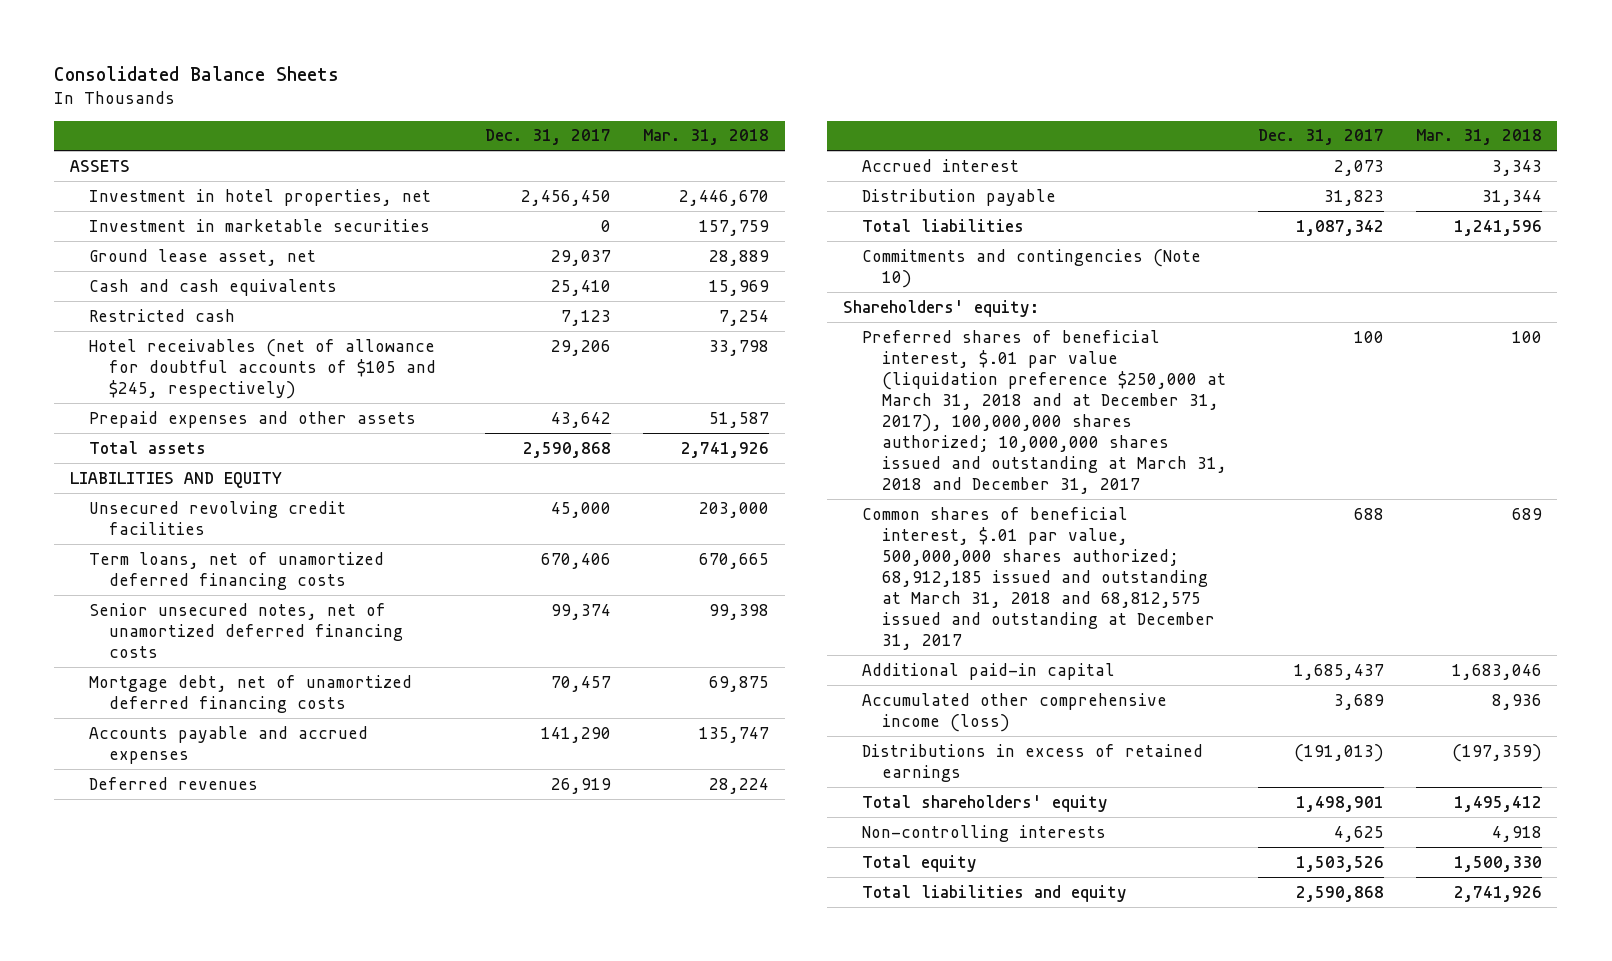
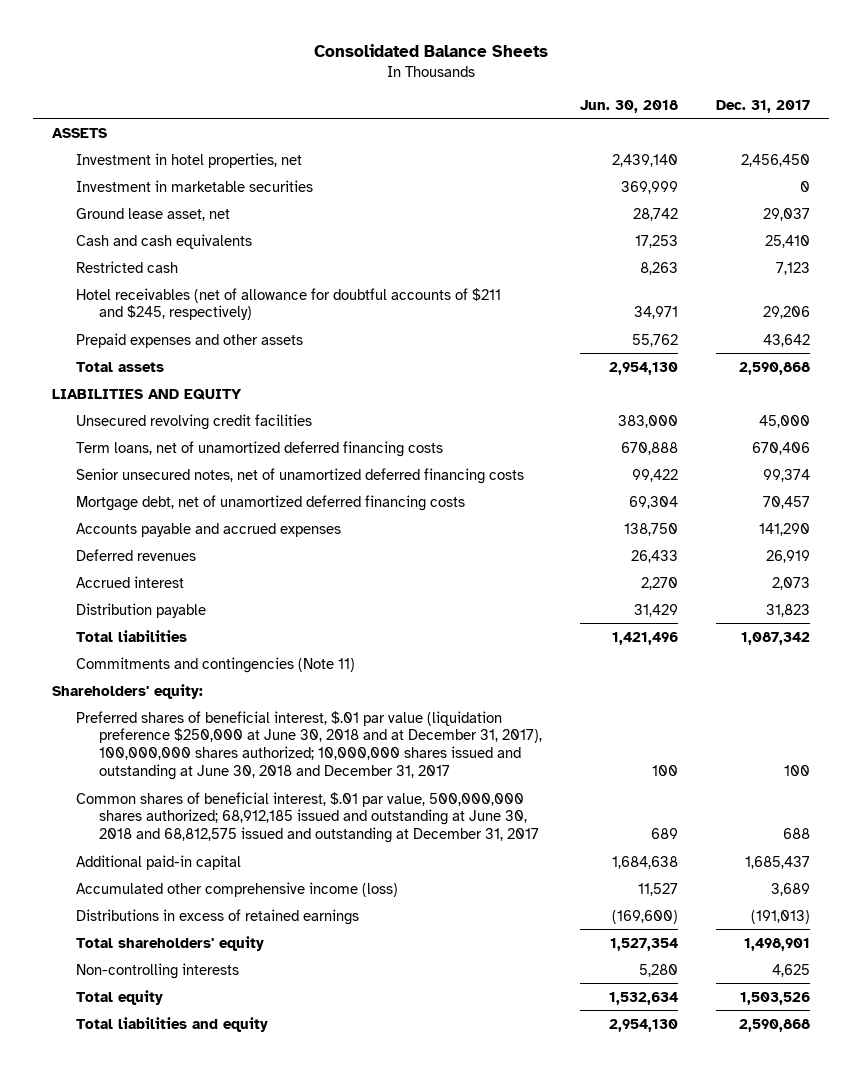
[642,129,769,146] Mar. 31, 2018 -> none
none -> [580,100,679,114] Jun. 30, 2018
[89,338,436,399] Hotel receivables (net of allowance for doubtful accounts of $105 and $245, respectively) -> [75,287,501,321] Hotel receivables (net of allowance for doubtful accounts of $211 and $245, respectively)
[862,248,1202,288] Commitments and contingencies (Note 10) -> [75,656,355,673] Commitments and contingencies (Note 11)
[862,329,1227,495] Preferred shares of beneficial interest, $.01 par value (liquidation preference $250,000 at March 31, 2018 and at December 31, 2017), 100,000,000 shares authorized; 10,000,000 shares issued and outstanding at March 31, 2018 and December 31, 2017 -> [75,710,543,781] Preferred shares of beneficial interest, $.01 par value (liquidation preference $250,000 at June 30, 2018 and at December 31, 2017), 100,000,000 shares authorized; 10,000,000 shares issued and outstanding at June 30, 2018 and December 31, 2017
[862,506,1215,651] Common shares of beneficial interest, $.01 par value, 500,000,000 shares authorized; 68,912,185 issued and outstanding at March 31, 2018 and 68,812,575 issued and outstanding at December 31, 2017 -> [75,791,540,844] Common shares of beneficial interest, $.01 par value, 500,000,000 shares authorized; 68,912,185 issued and outstanding at June 30, 2018 and 68,812,575 issued and outstanding at December 31, 2017

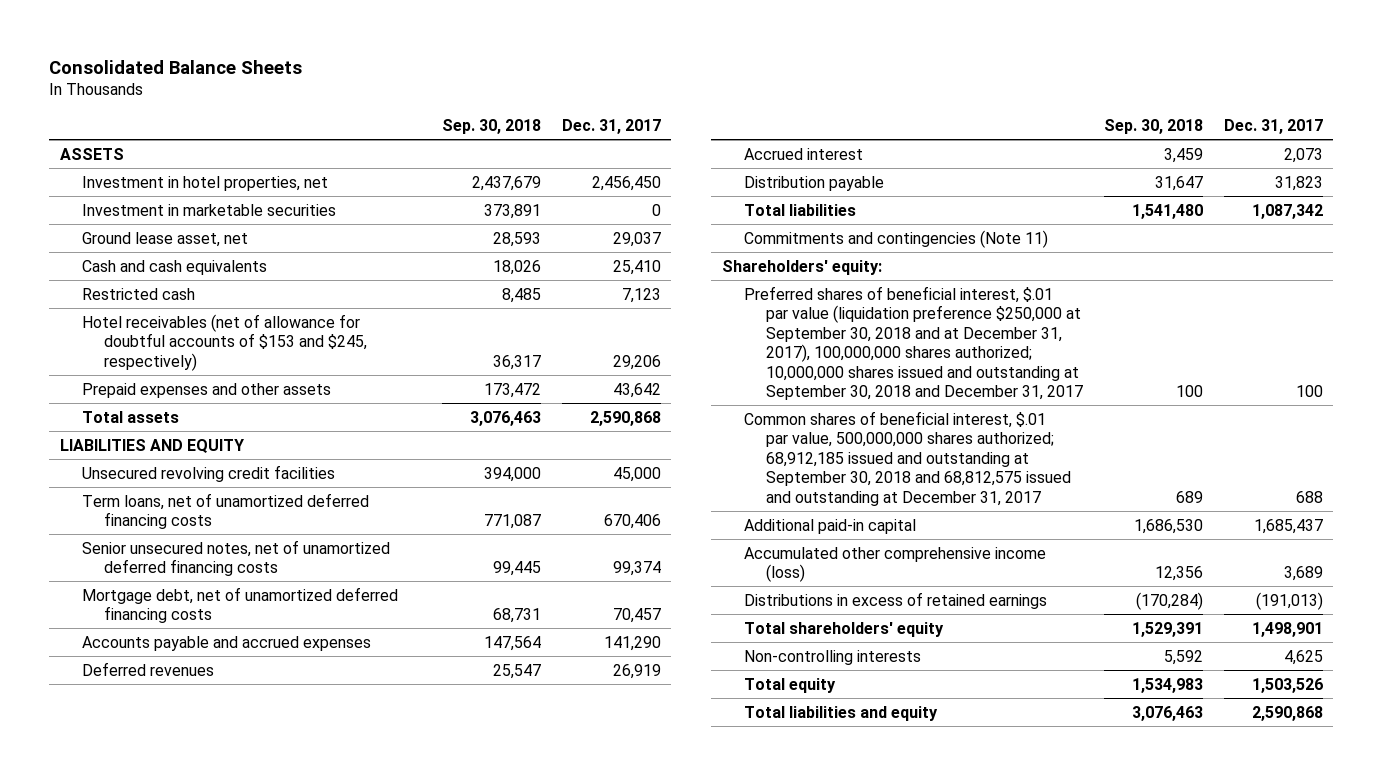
[580,100,679,114] Jun. 30, 2018 -> none
none -> [441,118,541,134] Sep. 30, 2018
[75,287,501,321] Hotel receivables (net of allowance for doubtful accounts of $211 and $245, respectively) -> [81,313,367,371] Hotel receivables (net of allowance for doubtful accounts of $153 and $245, respectively)
[75,710,543,781] Preferred shares of beneficial interest, $.01 par value (liquidation preference $250,000 at June 30, 2018 and at December 31, 2017), 100,000,000 shares authorized; 10,000,000 shares issued and outstanding at June 30, 2018 and December 31, 2017 -> [743,285,1083,401] Preferred shares of beneficial interest, $.01 par value (liquidation preference $250,000 at September 30, 2018 and at December 31, 2017), 100,000,000 shares authorized; 10,000,000 shares issued and outstanding at September 30, 2018 and December 31, 2017
[75,791,540,844] Common shares of beneficial interest, $.01 par value, 500,000,000 shares authorized; 68,912,185 issued and outstanding at June 30, 2018 and 68,812,575 issued and outstanding at December 31, 2017 -> [743,410,1071,506] Common shares of beneficial interest, $.01 par value, 500,000,000 shares authorized; 68,912,185 issued and outstanding at September 30, 2018 and 68,812,575 issued and outstanding at December 31, 2017

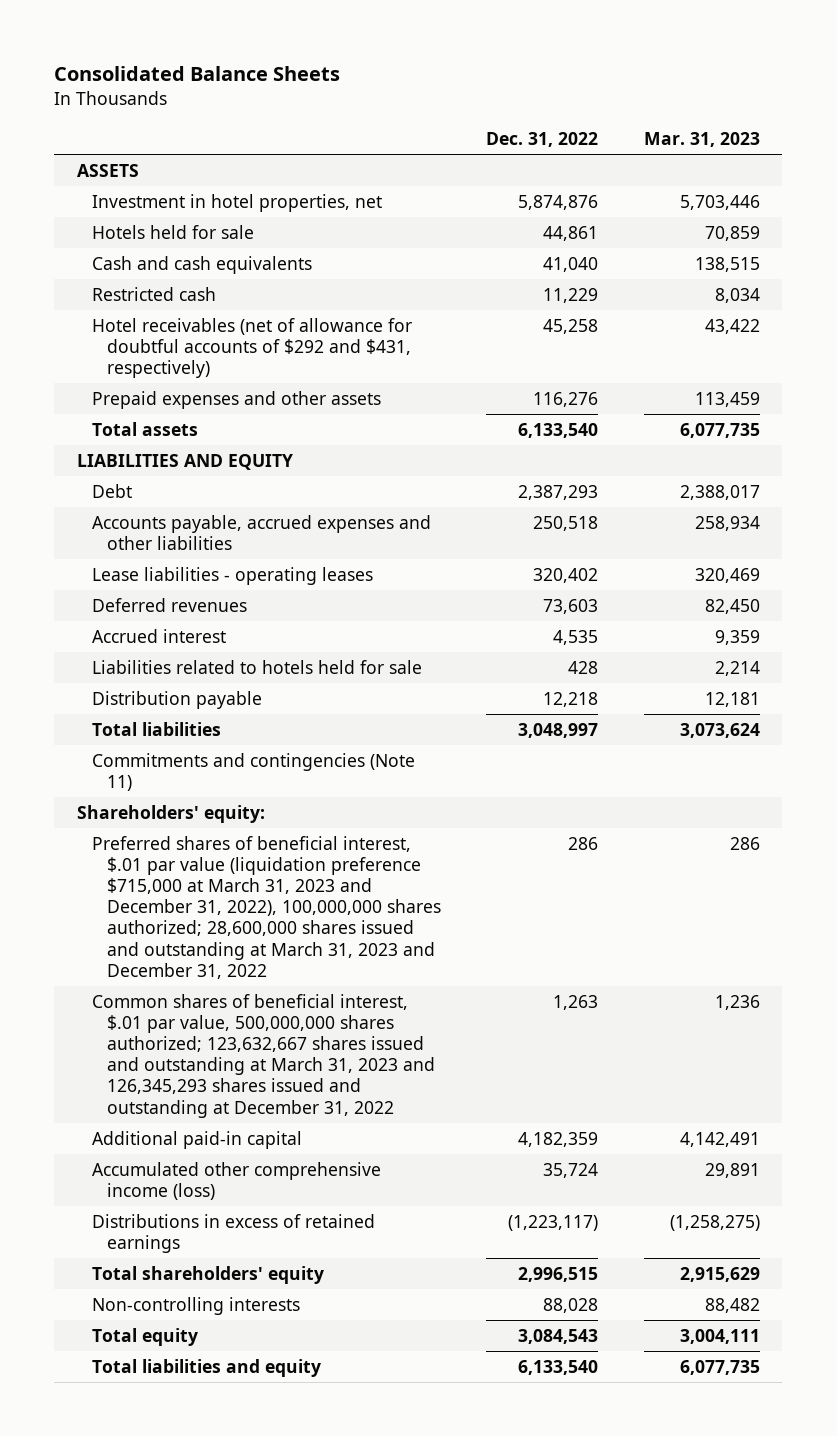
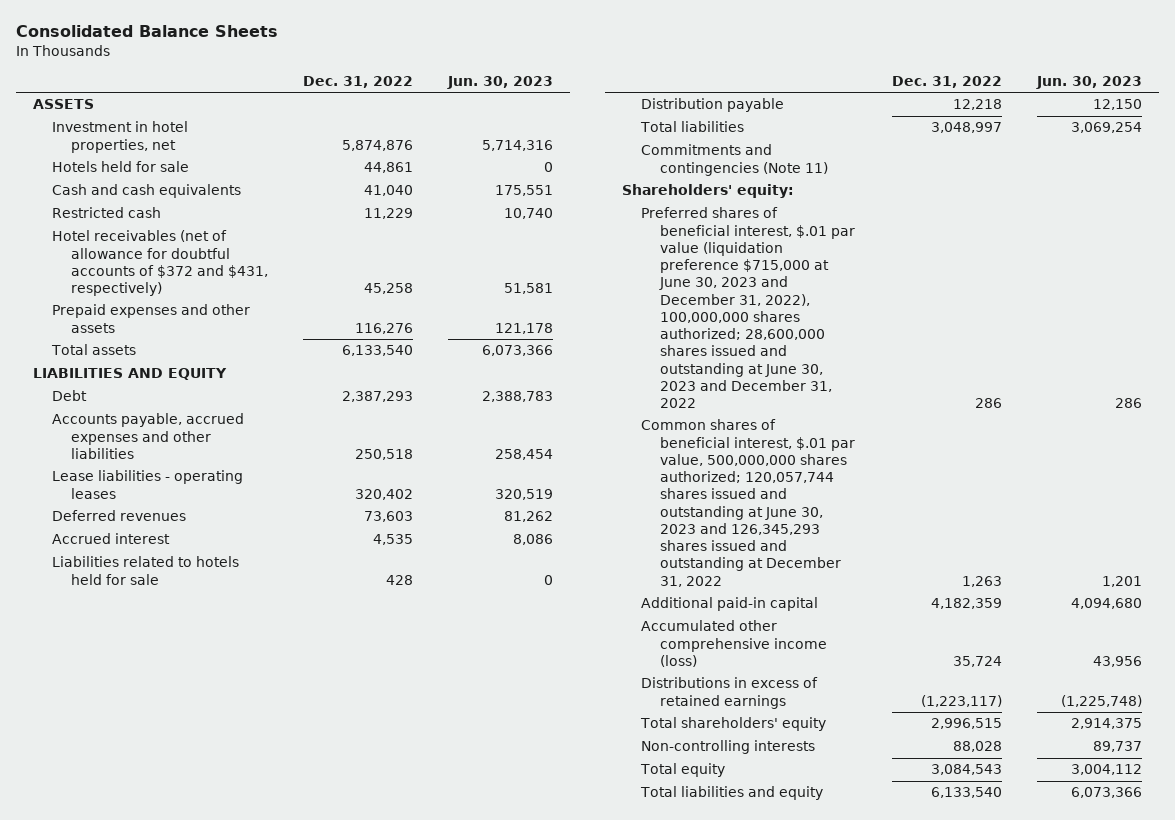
[643,131,760,147] Mar. 31, 2023 -> none
none -> [446,75,553,89] Jun. 30, 2023
[91,317,412,379] Hotel receivables (net of allowance for doubtful accounts of $292 and $431, respectively) -> [51,230,268,297] Hotel receivables (net of allowance for doubtful accounts of $372 and $431, respectively)
[91,835,442,979] Preferred shares of beneficial interest, $.01 par value (liquidation preference $715,000 at March 31, 2023 and December 31, 2022), 100,000,000 shares authorized; 28,600,000 shares issued and outstanding at March 31, 2023 and December 31, 2022 -> [640,207,855,409] Preferred shares of beneficial interest, $.01 par value (liquidation preference $715,000 at June 30, 2023 and December 31, 2022), 100,000,000 shares authorized; 28,600,000 shares issued and outstanding at June 30, 2023 and December 31, 2022
[91,993,436,1118] Common shares of beneficial interest, $.01 par value, 500,000,000 shares authorized; 123,632,667 shares issued and outstanding at March 31, 2023 and 126,345,293 shares issued and outstanding at December 31, 2022 -> [640,419,855,587] Common shares of beneficial interest, $.01 par value, 500,000,000 shares authorized; 120,057,744 shares issued and outstanding at June 30, 2023 and 126,345,293 shares issued and outstanding at December 31, 2022

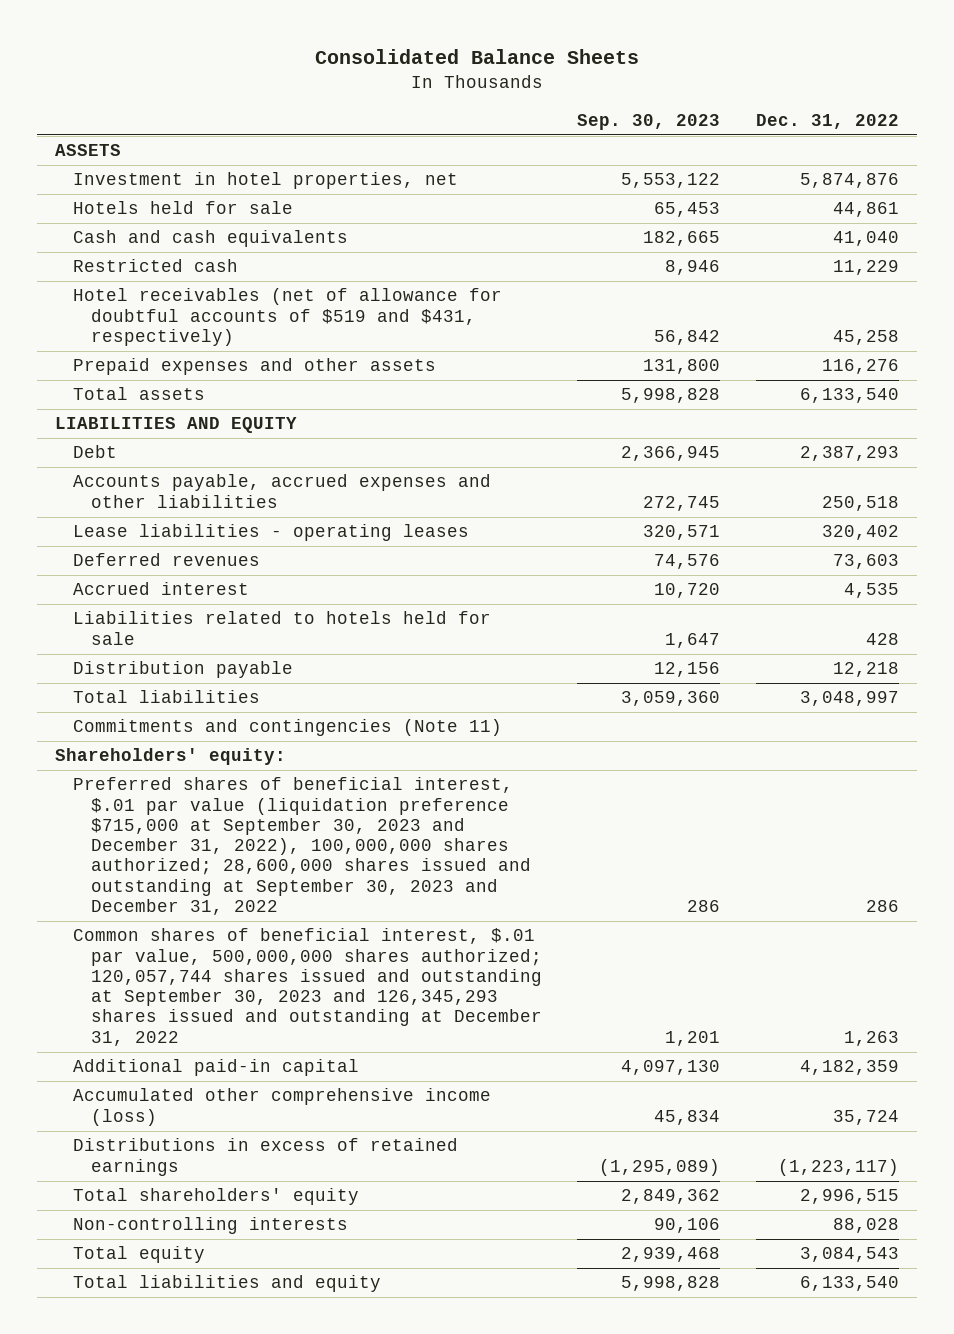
[446,75,553,89] Jun. 30, 2023 -> none
none -> [577,113,721,130] Sep. 30, 2023
[51,230,268,297] Hotel receivables (net of allowance for doubtful accounts of $372 and $431, respectively) -> [72,288,502,346] Hotel receivables (net of allowance for doubtful accounts of $519 and $431, respectively)
[640,207,855,409] Preferred shares of beneficial interest, $.01 par value (liquidation preference $715,000 at June 30, 2023 and December 31, 2022), 100,000,000 shares authorized; 28,600,000 shares issued and outstanding at June 30, 2023 and December 31, 2022 -> [72,777,531,915] Preferred shares of beneficial interest, $.01 par value (liquidation preference $715,000 at September 30, 2023 and December 31, 2022), 100,000,000 shares authorized; 28,600,000 shares issued and outstanding at September 30, 2023 and December 31, 2022
[640,419,855,587] Common shares of beneficial interest, $.01 par value, 500,000,000 shares authorized; 120,057,744 shares issued and outstanding at June 30, 2023 and 126,345,293 shares issued and outstanding at December 31, 2022 -> [72,928,542,1046] Common shares of beneficial interest, $.01 par value, 500,000,000 shares authorized; 120,057,744 shares issued and outstanding at September 30, 2023 and 126,345,293 shares issued and outstanding at December 31, 2022

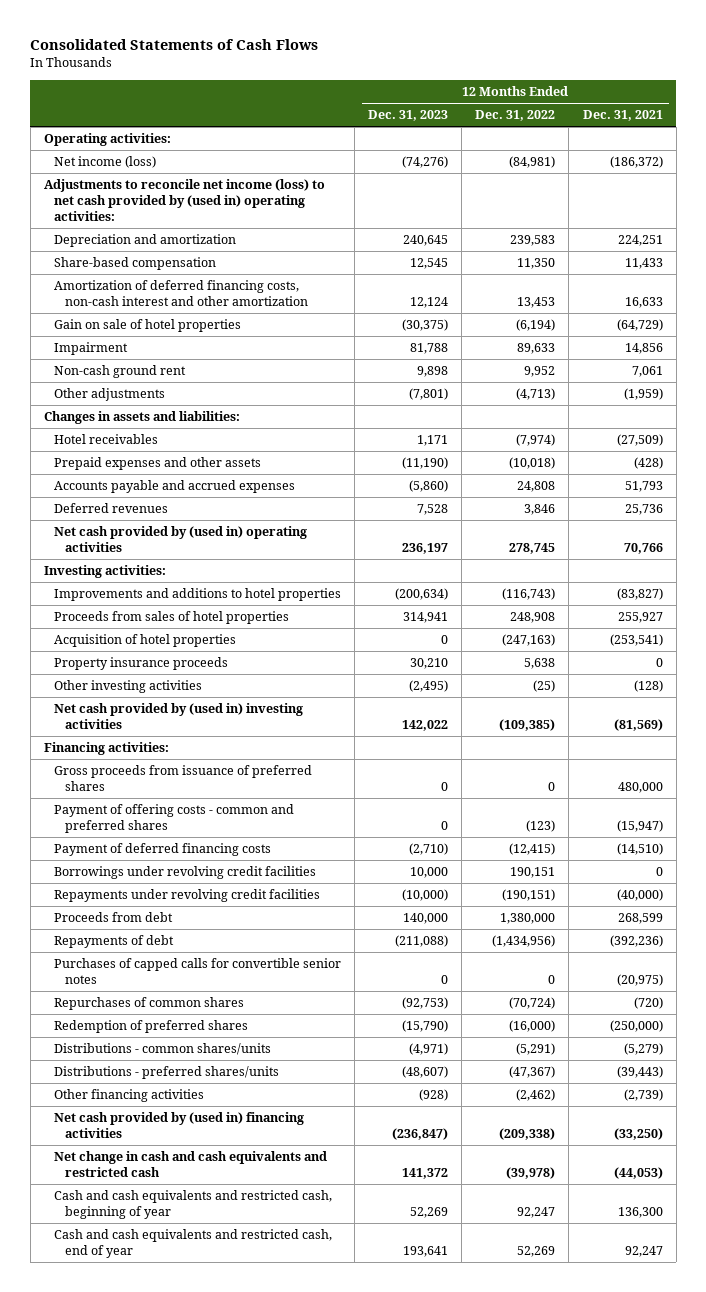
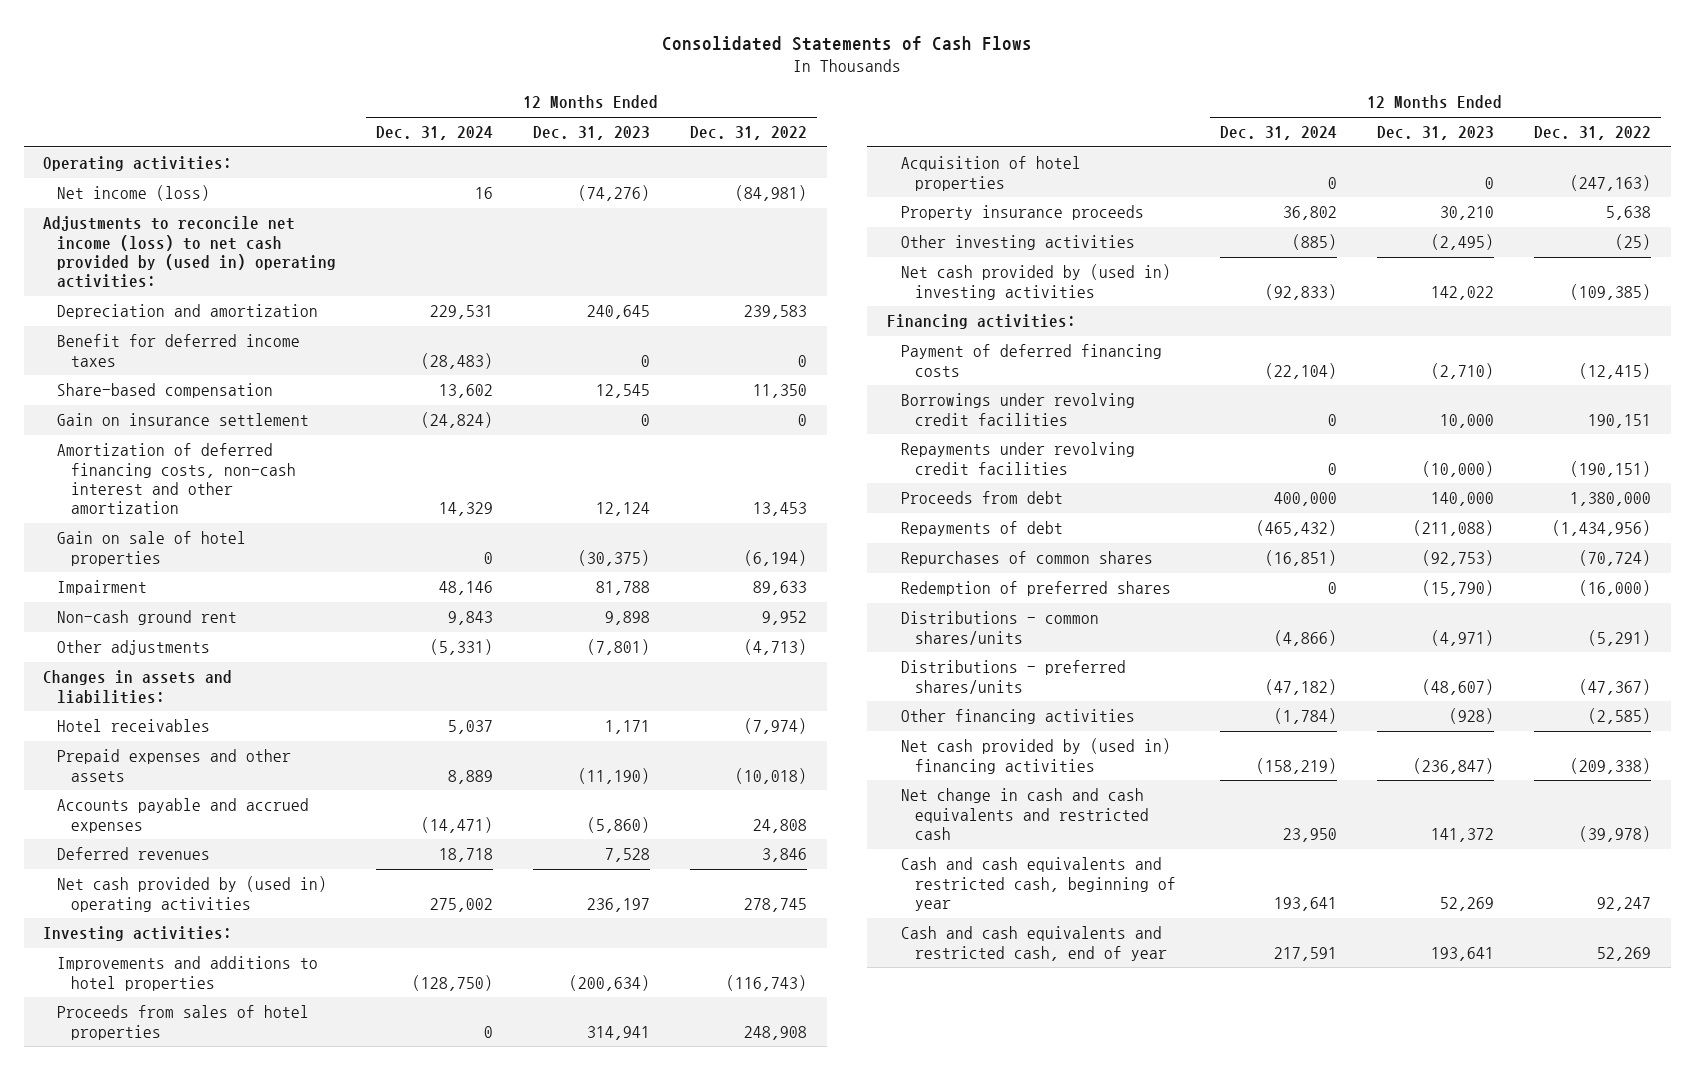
[582,110,663,122] Dec. 31, 2021 -> none
none -> [376,126,494,141] Dec. 31, 2024
none -> [57,334,301,367] Benefit for deferred income taxes
none -> [57,413,310,427] Gain on insurance settlement
[54,765,313,792] Gross proceeds from issuance of preferred shares -> none
[54,804,295,834] Payment of offering costs - common and preferred shares -> none
[54,958,342,985] Purchases of capped calls for convertible senior notes -> none
[516,1089,556,1102] (2,462) -> [1587,708,1651,725] (2,585)

